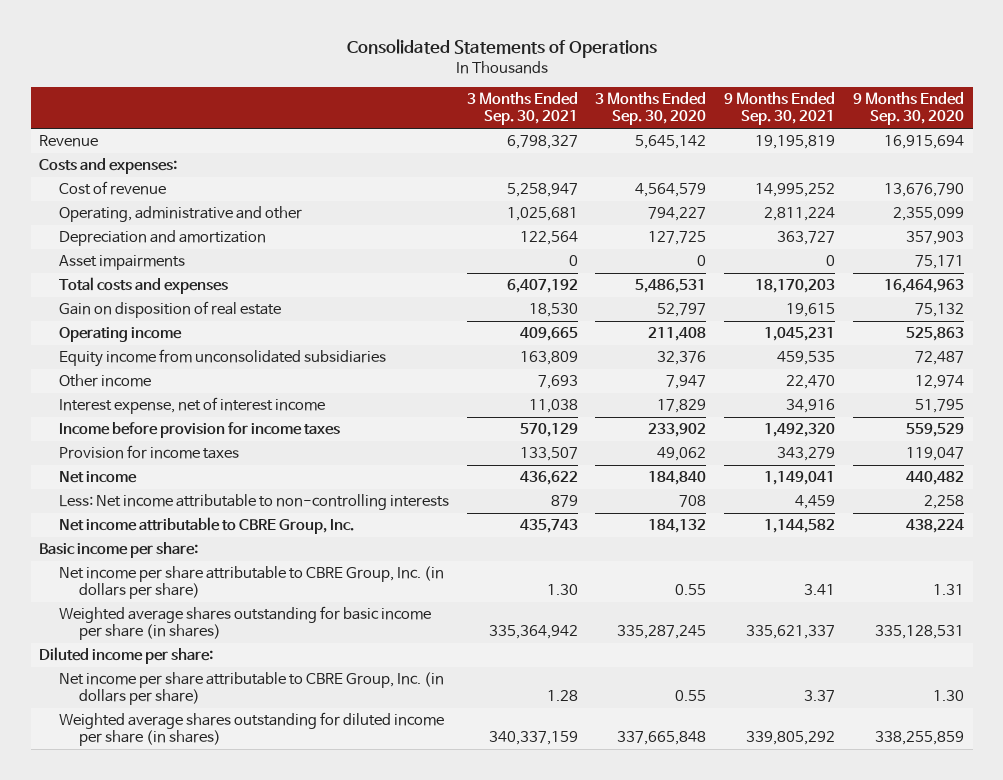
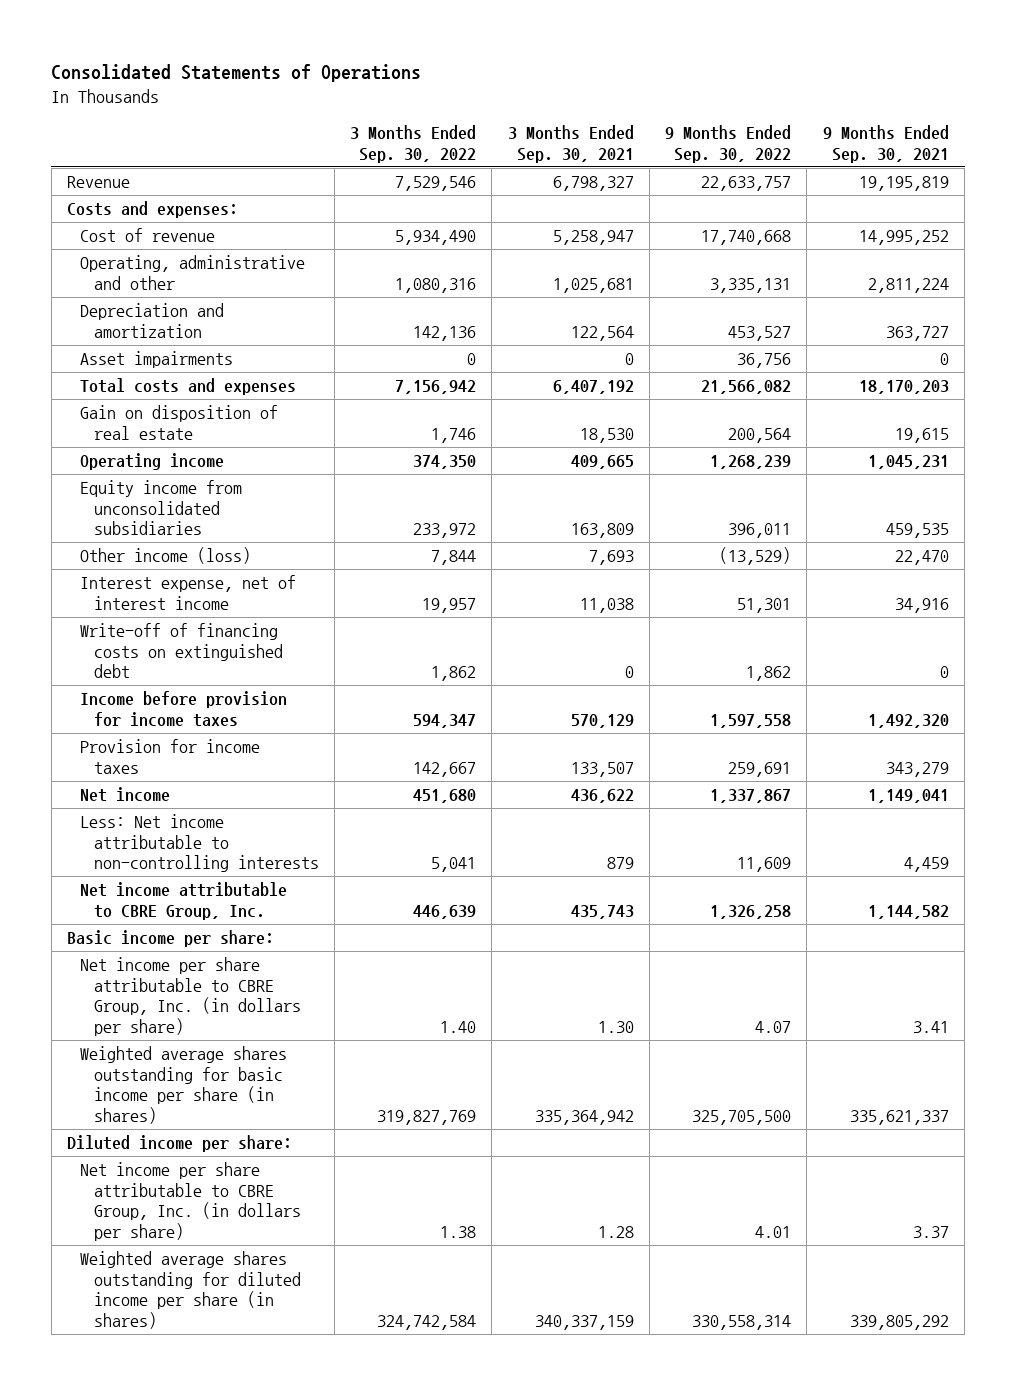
[595,92,707,126] 3 Months Ended Sep. 30, 2020 -> none
[852,92,964,126] 9 Months Ended Sep. 30, 2020 -> none
none -> [350,125,477,163] 3 Months Ended Sep. 30, 2022
none -> [665,125,792,163] 9 Months Ended Sep. 30, 2022
[59,374,152,388] Other income -> [80,547,252,565] Other income (loss)
none -> [80,623,283,679] Write-off of financing costs on extinguished debt

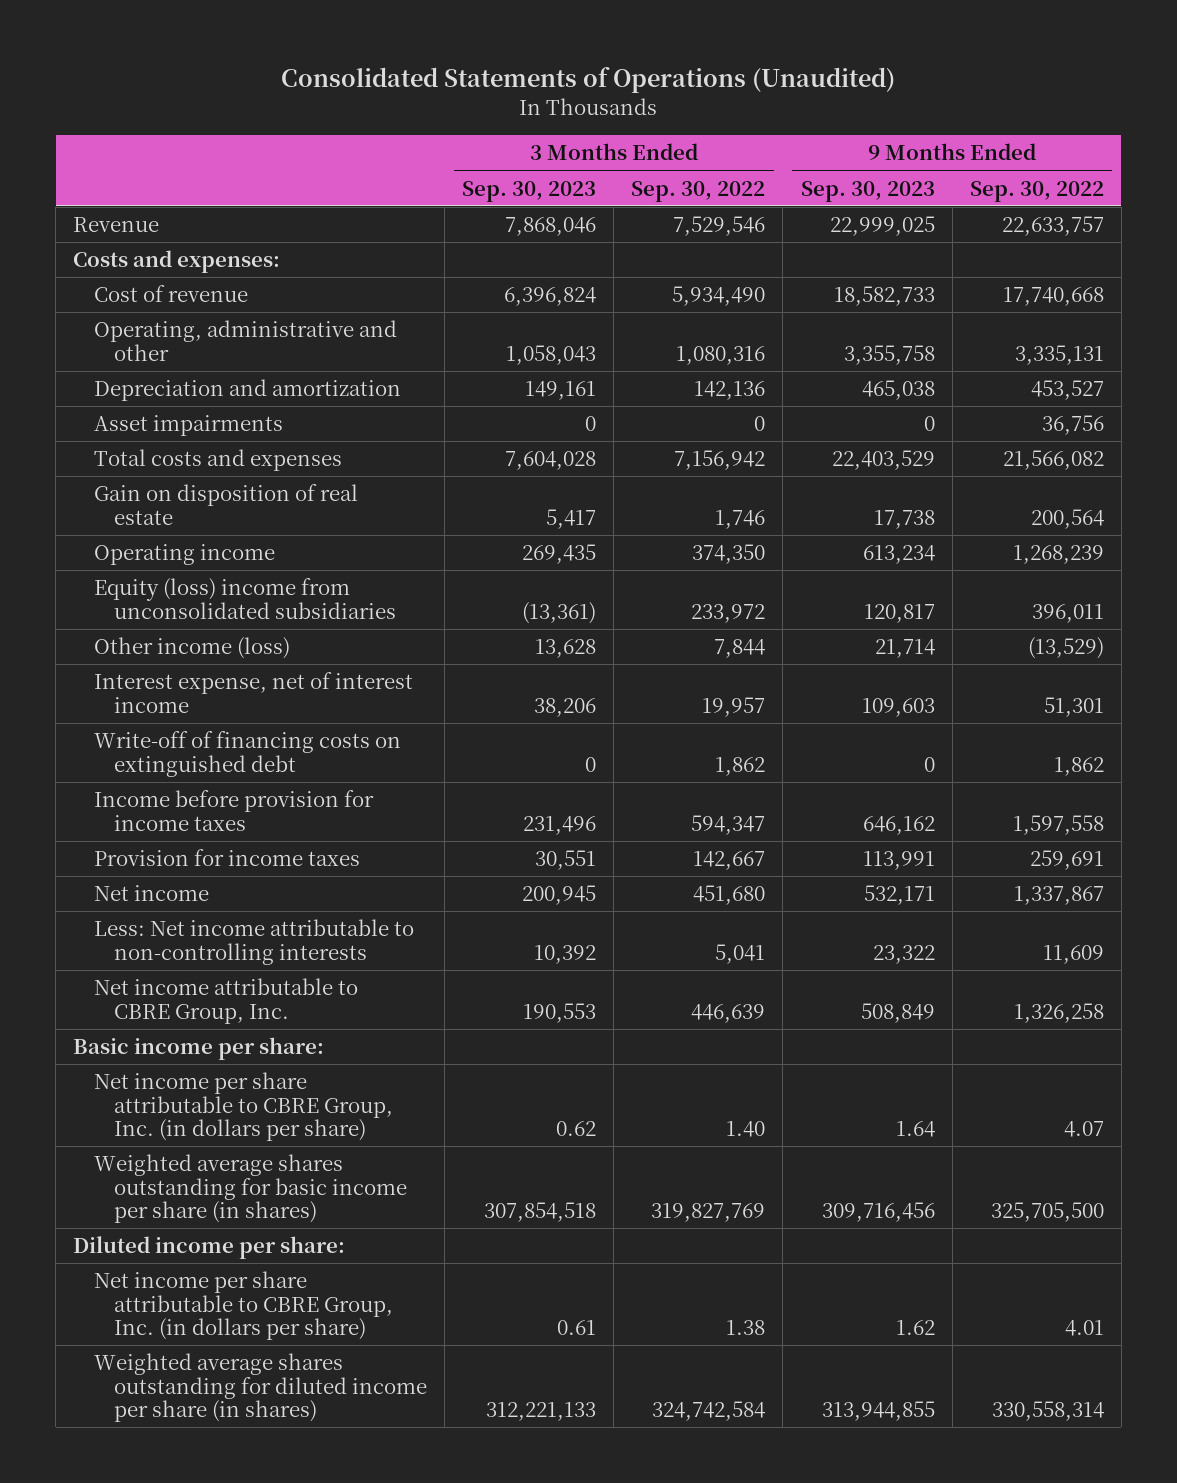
[51,64,422,83] Consolidated Statements of Operations -> [281,67,896,94] Consolidated Statements of Operations (Unaudited)
[507,125,634,163] 3 Months Ended Sep. 30, 2021 -> none
[822,125,949,163] 9 Months Ended Sep. 30, 2021 -> none
none -> [462,180,597,202] Sep. 30, 2023
none -> [800,180,935,202] Sep. 30, 2023
[80,480,243,536] Equity income from unconsolidated subsidiaries -> [93,578,397,619] Equity (loss) income from unconsolidated subsidiaries

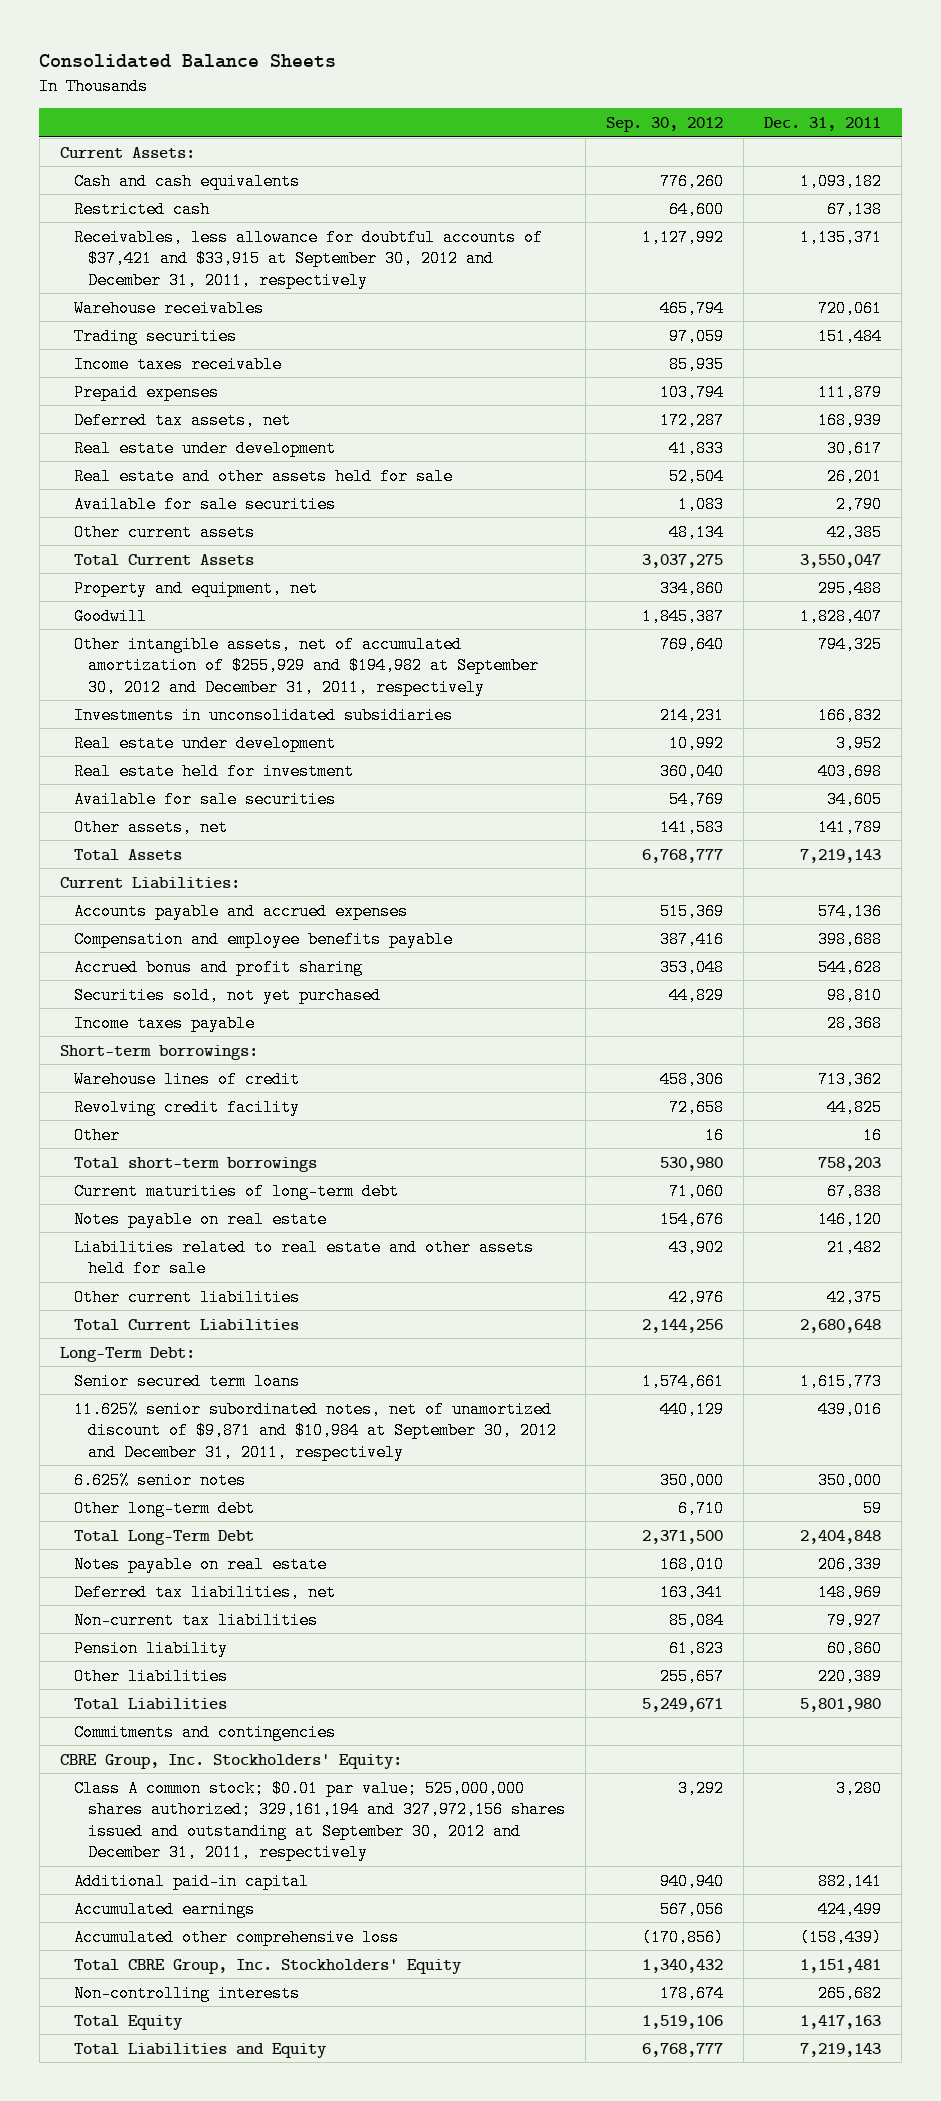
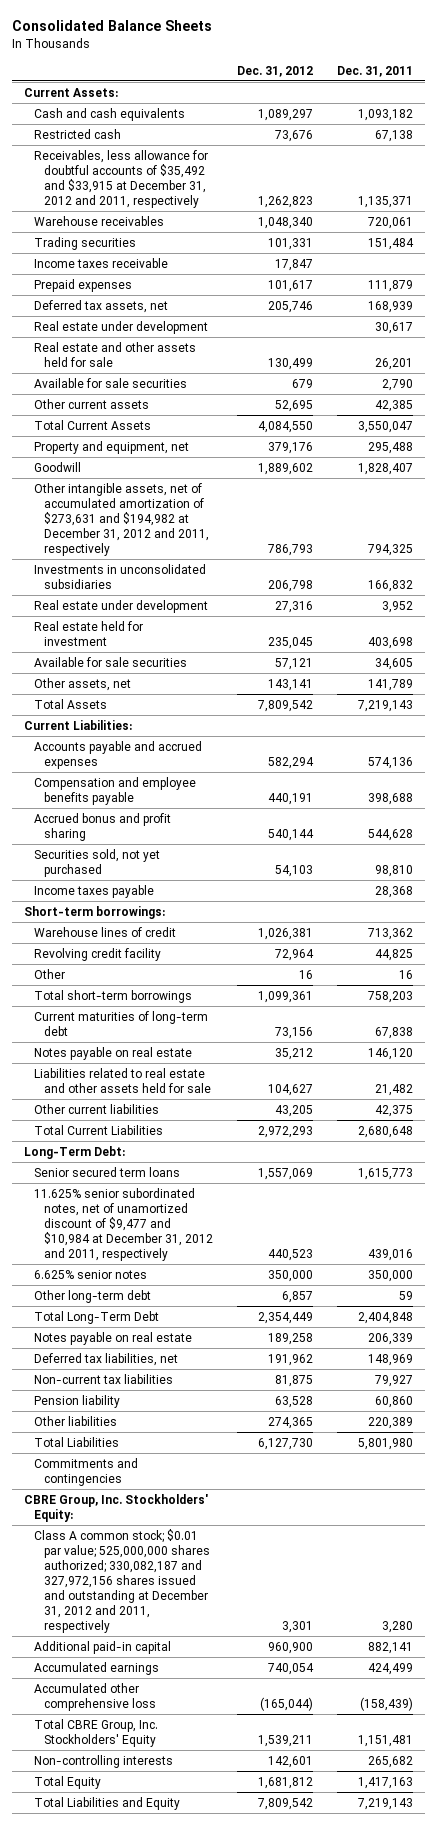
[606,116,724,132] Sep. 30, 2012 -> none
none -> [236,65,313,77] Dec. 31, 2012
[73,228,543,289] Receivables, less allowance for doubtful accounts of $37,421 and $33,915 at September 30, 2012 and December 31, 2011, respectively -> [33,149,208,208] Receivables, less allowance for doubtful accounts of $35,492 and $33,915 at December 31, 2012 and 2011, respectively
[73,635,540,696] Other intangible assets, net of accumulated amortization of $255,929 and $194,982 at September 30, 2012 and December 31, 2011, respectively -> [33,482,209,556] Other intangible assets, net of accumulated amortization of $273,631 and $194,982 at December 31, 2012 and 2011, respectively
[73,1400,558,1461] 11.625% senior subordinated notes, net of unamortized discount of $9,871 and $10,984 at September 30, 2012 and December 31, 2011, respectively -> [33,1187,213,1261] 11.625% senior subordinated notes, net of unamortized discount of $9,477 and $10,984 at December 31, 2012 and 2011, respectively
[73,1779,567,1862] Class A common stock; $0.01 par value; 525,000,000 shares authorized; 329,161,194 and 327,972,156 shares issued and outstanding at September 30, 2012 and December 31, 2011, respectively -> [33,1528,210,1633] Class A common stock; $0.01 par value; 525,000,000 shares authorized; 330,082,187 and 327,972,156 shares issued and outstanding at December 31, 2012 and 2011, respectively

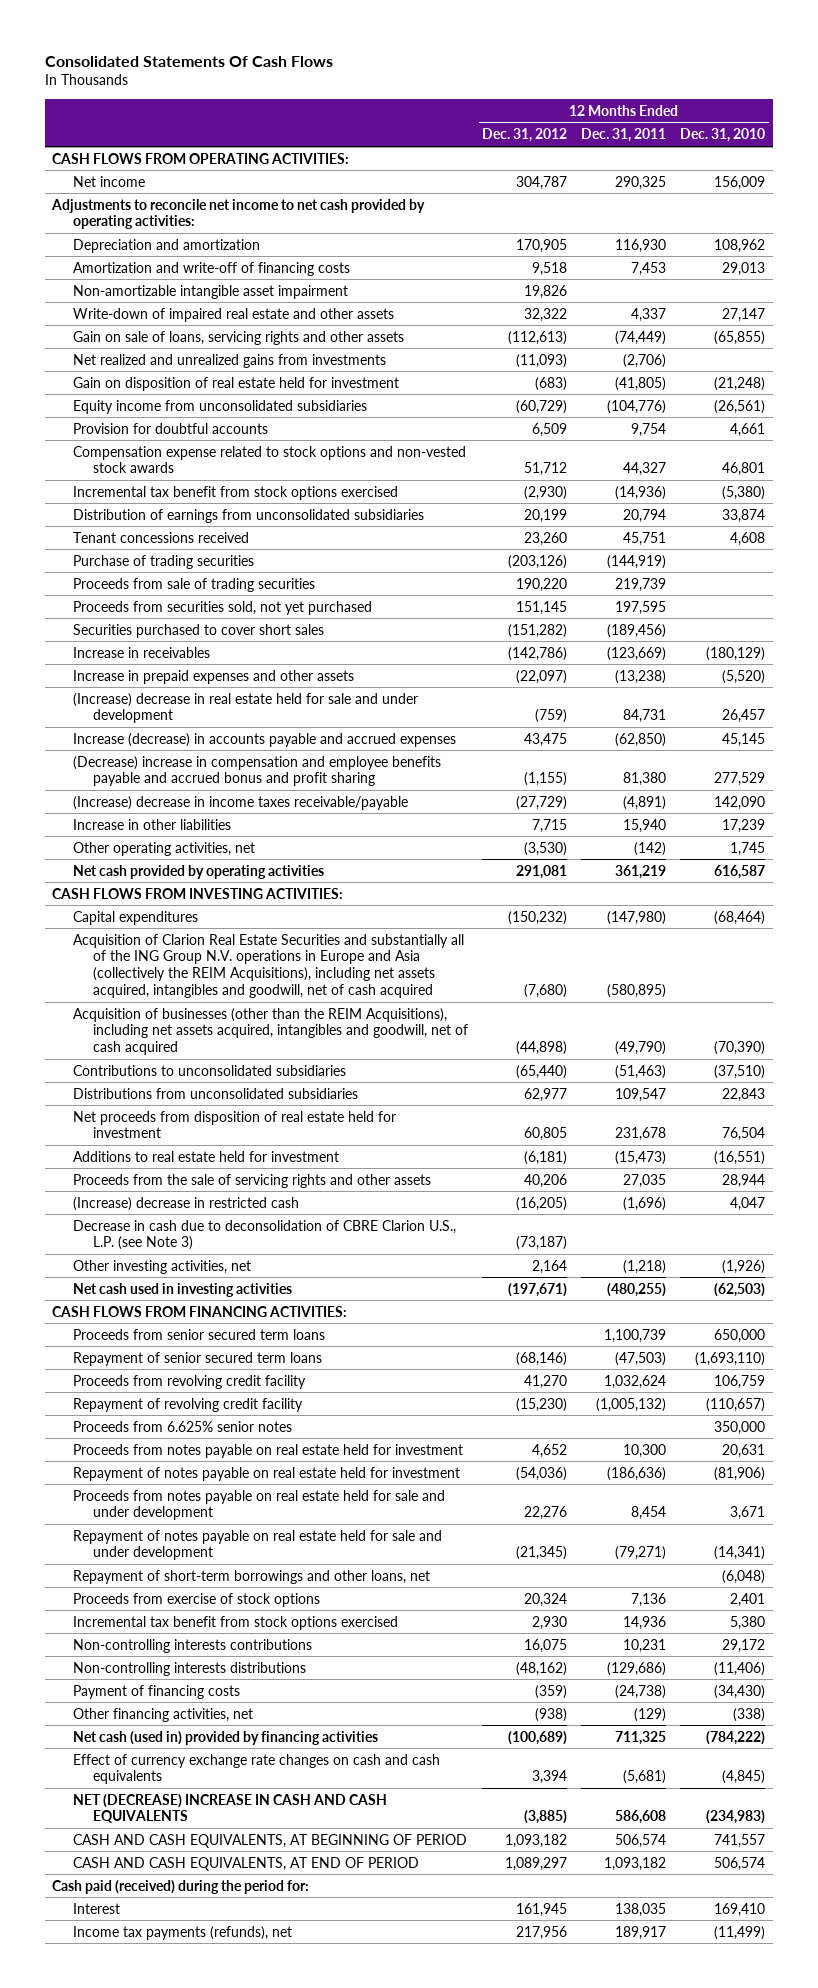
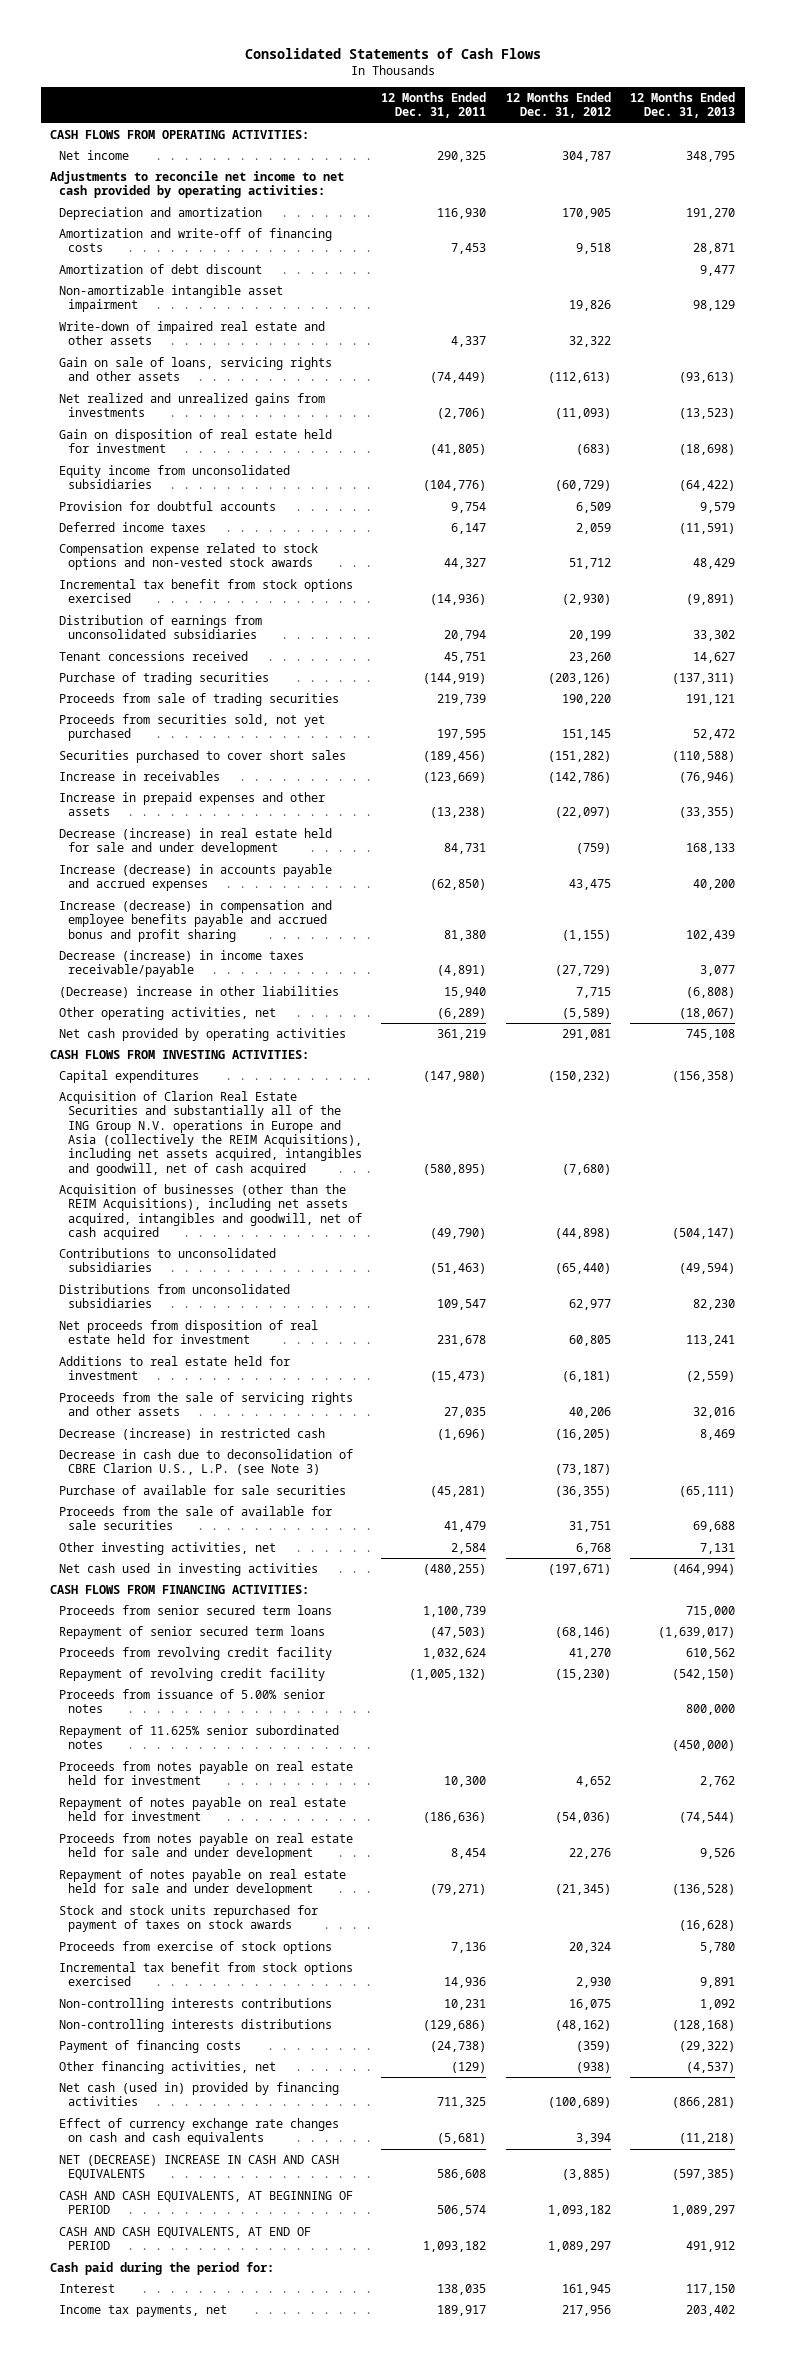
[45,55,334,67] Consolidated Statements Of Cash Flows -> [244,48,541,60] Consolidated Statements of Cash Flows
[680,128,766,143] Dec. 31, 2010 -> none
none -> [630,91,736,119] 12 Months Ended Dec. 31, 2013
none -> [59,263,263,274] Amortization of debt discount
none -> [59,521,207,532] Deferred income taxes
[72,692,418,724] (Increase) decrease in real estate held for sale and under development -> [59,827,333,856] Decrease (increase) in real estate held for sale and under development
[72,755,441,787] (Decrease) increase in compensation and employee benefits payable and accrued bonus and profit sharing -> [59,899,333,942] Increase (decrease) in compensation and employee benefits payable and accrued bonus and profit sharing
[72,795,408,810] (Increase) decrease in income taxes receivable/payable -> [59,949,305,978] Decrease (increase) in income taxes receivable/payable
[72,818,231,830] Increase in other liabilities -> [59,985,340,998] (Decrease) increase in other liabilities
[524,841,568,856] (3,530) -> [561,1007,611,1019] (5,589)
[634,841,667,856] (142) -> [437,1007,487,1019] (6,289)
[72,1196,299,1211] (Increase) decrease in restricted cash -> [59,1427,326,1440] Decrease (increase) in restricted cash
none -> [59,1484,347,1495] Purchase of available for sale securities
none -> [59,1505,333,1531] Proceeds from the sale of available for sale securities
[532,1259,568,1274] 2,164 -> [575,1542,611,1554] 6,768
[623,1259,667,1274] (1,218) -> [451,1542,487,1554] 2,584
[72,1420,292,1432] Proceeds from 6.625% senior notes -> [59,1688,326,1714] Proceeds from issuance of 5.00% senior notes
none -> [59,1724,340,1750] Repayment of 11.625% senior subordinated notes
[72,1569,430,1584] Repayment of short-term borrowings and other loans, net -> none
none -> [59,1904,319,1933] Stock and stock units repurchased for payment of taxes on stock awards
[52,1879,310,1894] Cash paid (received) during the period for: -> [50,2261,275,2275] Cash paid during the period for:
[72,1925,292,1940] Income tax payments (refunds), net -> [59,2304,228,2317] Income tax payments, net

